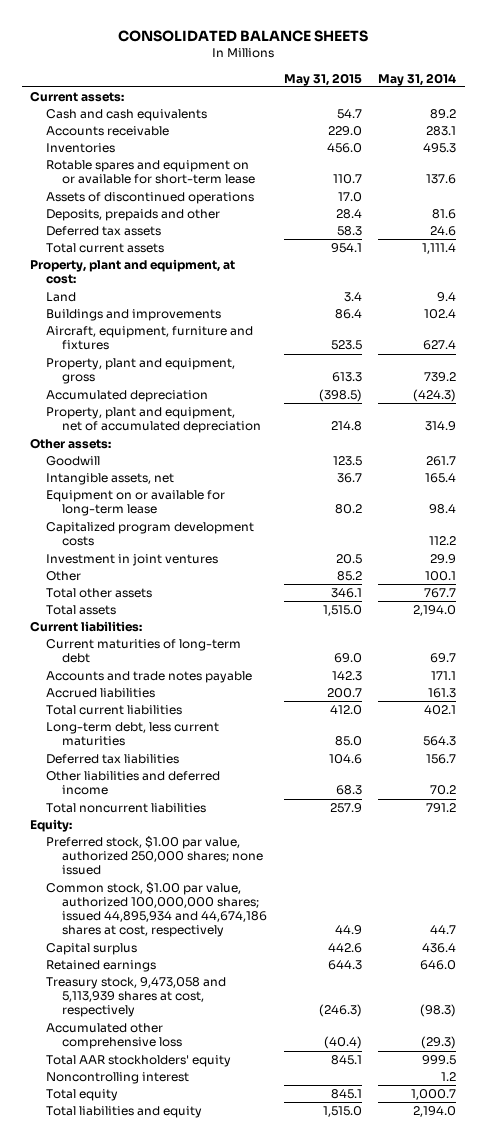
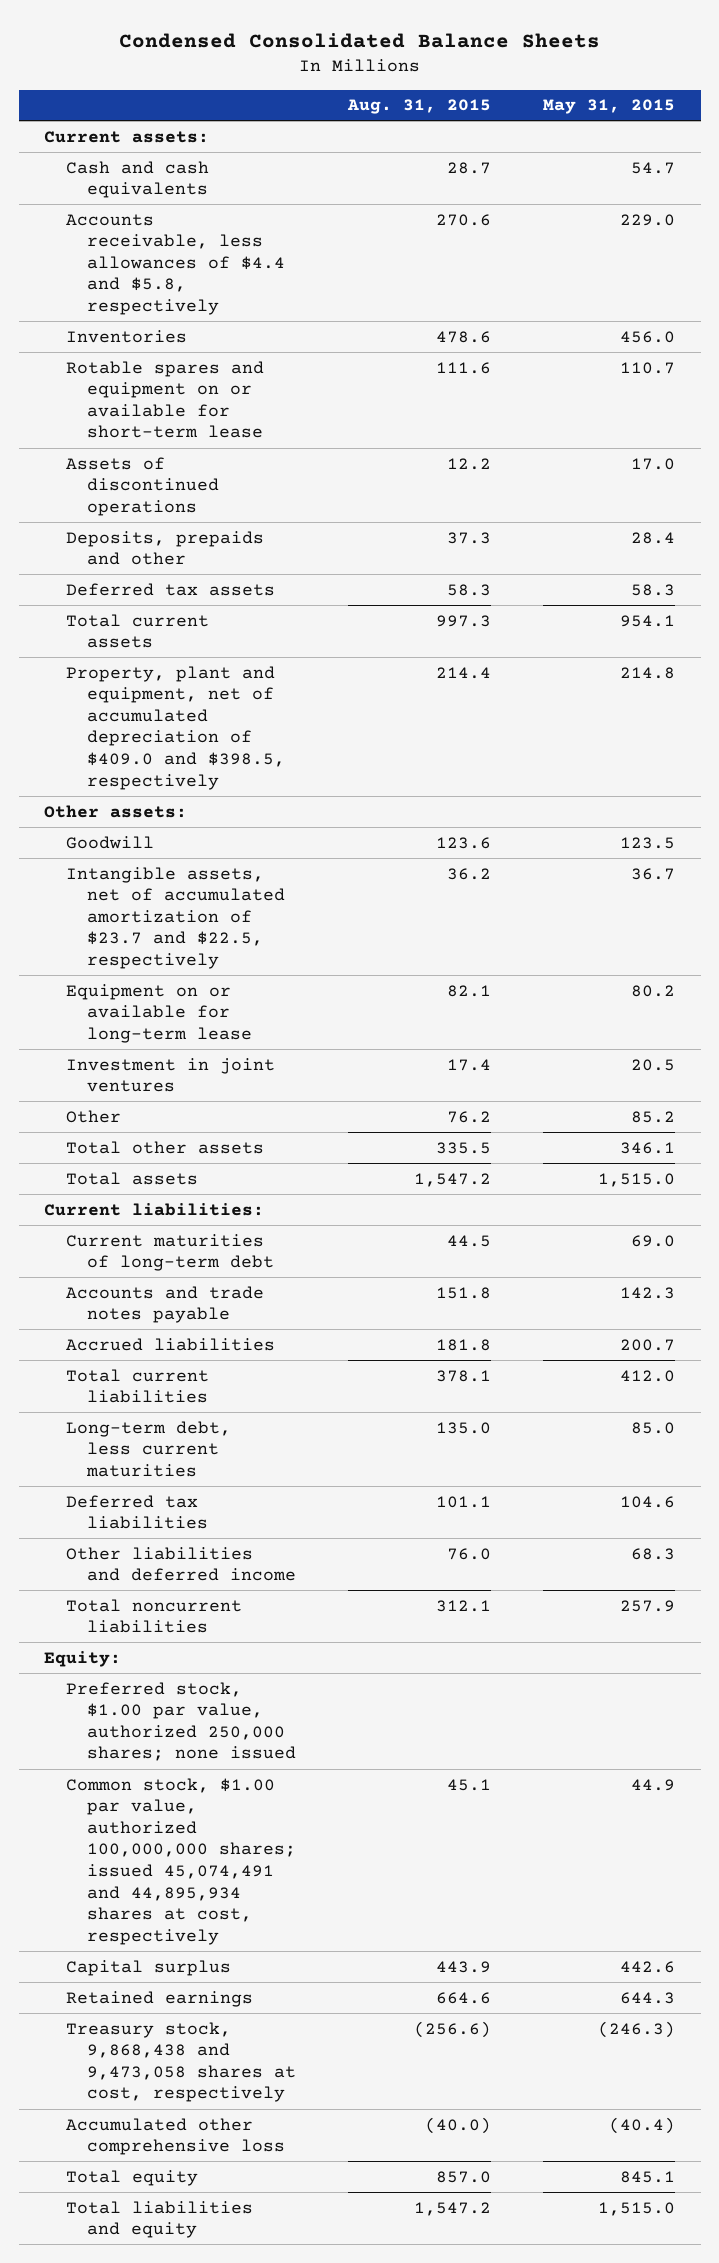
[118,29,369,42] CONSOLIDATED BALANCE SHEETS -> [118,32,600,48] Condensed Consolidated Balance Sheets
[378,72,457,86] May 31, 2014 -> none
none -> [347,99,492,115] Aug. 31, 2015
[46,126,170,137] Accounts receivable -> [65,213,286,316] Accounts receivable, less allowances of $4.4 and $5.8, respectively
[30,259,236,285] Property, plant and equipment, at cost: -> none
[46,292,77,303] Land -> none
[46,309,222,322] Buildings and improvements -> none
[46,326,254,351] Aircraft, equipment, furniture and fixtures -> none
[46,358,236,385] Property, plant and equipment, gross -> none
[46,390,209,403] Accumulated depreciation -> none
[46,407,262,434] Property, plant and equipment, net of accumulated depreciation -> [65,665,286,790] Property, plant and equipment, net of accumulated depreciation of $409.0 and $398.5, respectively
[46,473,175,486] Intangible assets, net -> [65,866,286,970] Intangible assets, net of accumulated amortization of $23.7 and $22.5, respectively
[46,522,255,547] Capitalized program development costs -> none
[46,882,268,938] Common stock, $1.00 par value, authorized 100,000,000 shares; issued 44,895,934 and 44,674,186 shares at cost, respectively -> [65,1777,297,1946] Common stock, $1.00 par value, authorized 100,000,000 shares; issued 45,074,491 and 44,895,934 shares at cost, respectively
[46,977,227,1018] Treasury stock, 9,473,058 and 5,113,939 shares at cost, respectively -> [65,2021,297,2103] Treasury stock, 9,868,438 and 9,473,058 shares at cost, respectively
[46,1055,232,1068] Total AAR stockholders' equity -> none
[46,1072,190,1085] Noncontrolling interest -> none

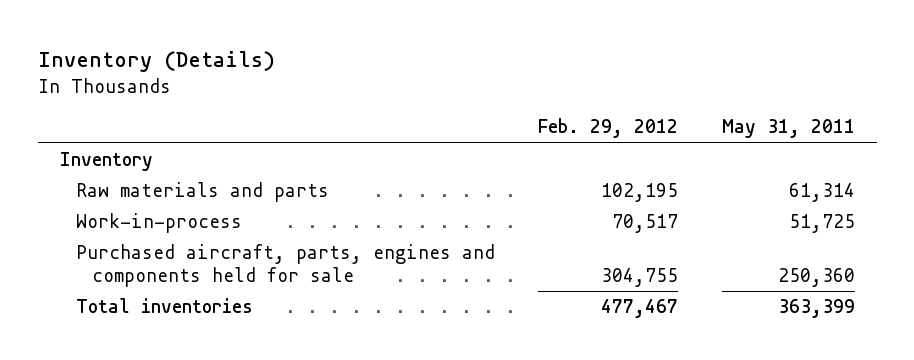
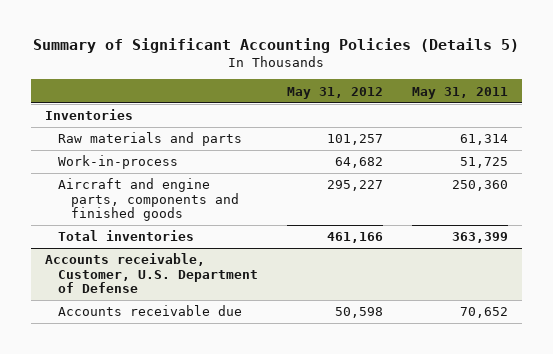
[37,51,275,73] Inventory (Details) -> [33,38,520,54] Summary of Significant Accounting Policies (Details 5)
[538,118,679,139] Feb. 29, 2012 -> none
none -> [286,86,383,99] May 31, 2012
[59,152,153,172] Inventory -> none
none -> [45,109,134,121] Inventories
[75,244,495,287] Purchased aircraft, parts, engines and components held for sale -> [58,178,239,222] Aircraft and engine parts, components and finished goods
none -> [45,253,259,294] Accounts receivable, Customer, U.S. Department of Defense
none -> [58,305,243,317] Accounts receivable due

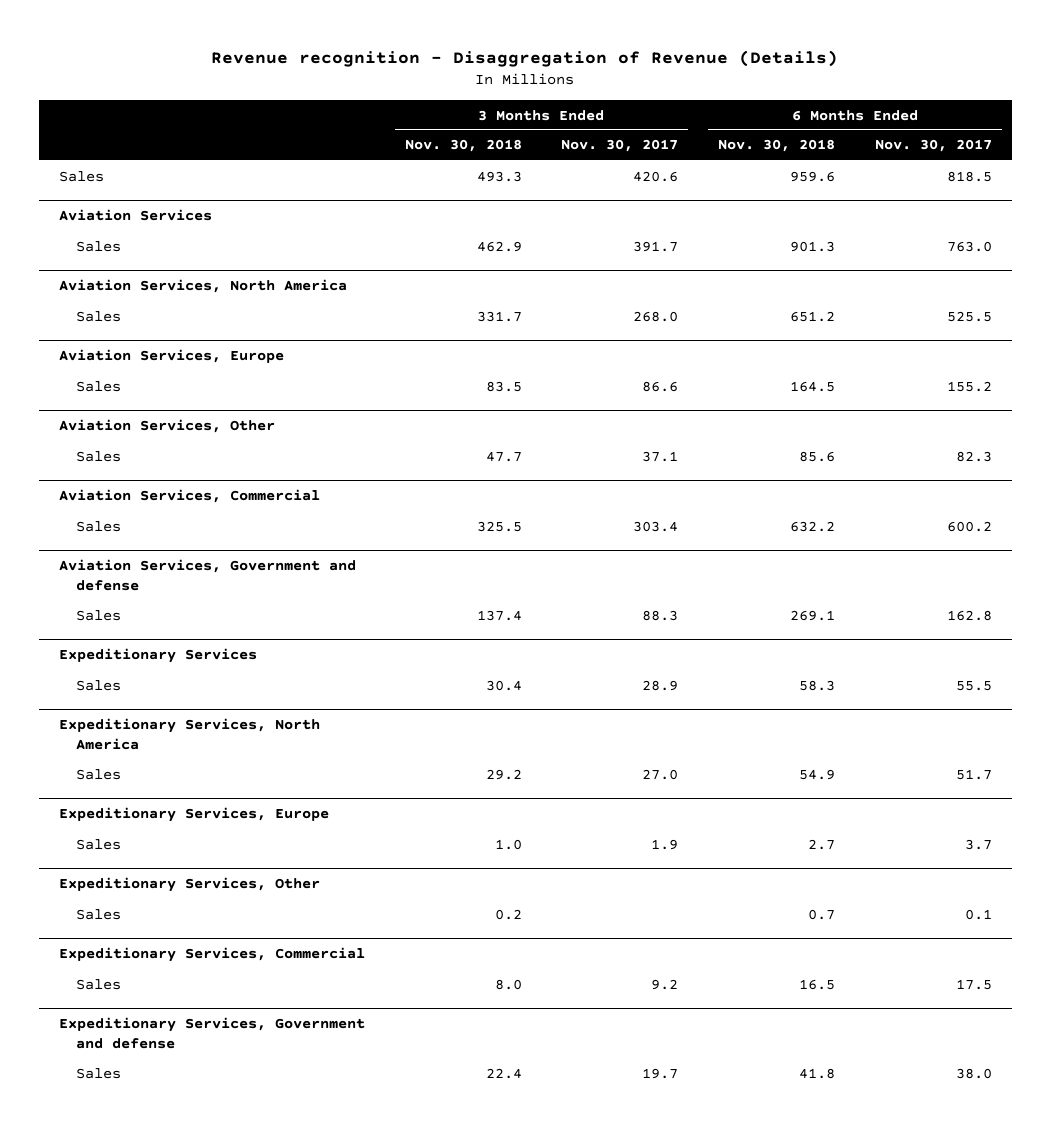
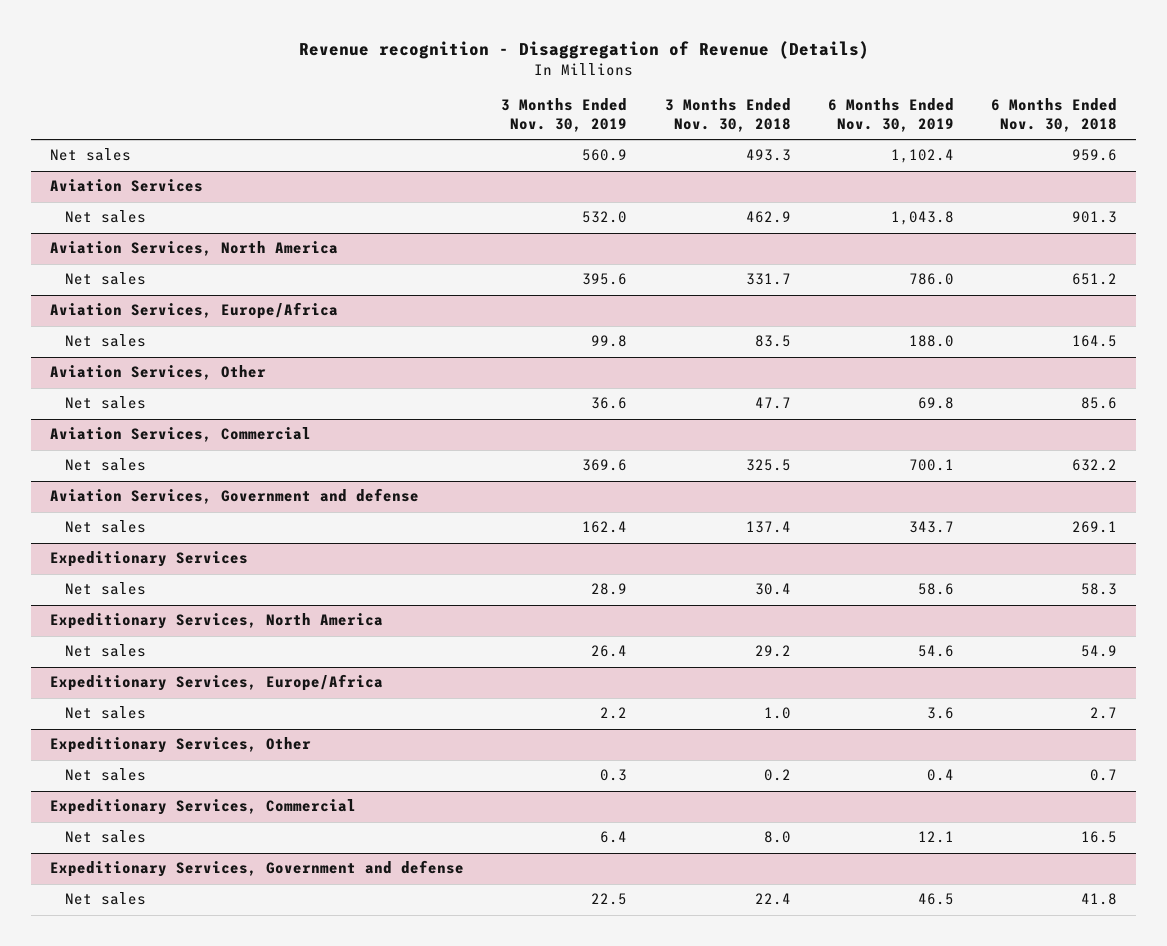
[561,139,679,153] Nov. 30, 2017 -> none
[874,139,992,153] Nov. 30, 2017 -> none
none -> [501,97,628,133] 3 Months Ended Nov. 30, 2019
none -> [827,97,954,133] 6 Months Ended Nov. 30, 2019
[58,170,104,182] Sales -> [50,148,132,162] Net sales
[76,240,122,252] Sales -> [65,210,147,224] Net sales
[76,310,122,322] Sales -> [65,272,147,286] Net sales
[58,349,284,364] Aviation Services, Europe -> [50,302,339,320] Aviation Services, Europe/Africa
[76,380,122,392] Sales -> [65,334,147,348] Net sales
[76,450,122,462] Sales -> [65,396,147,410] Net sales
[76,520,122,532] Sales -> [65,458,147,472] Net sales
[76,609,122,621] Sales -> [65,520,147,534] Net sales
[76,679,122,691] Sales -> [65,582,147,596] Net sales
[76,768,122,780] Sales -> [65,644,147,658] Net sales
[58,807,329,823] Expeditionary Services, Europe -> [50,674,384,692] Expeditionary Services, Europe/Africa
[76,838,122,850] Sales -> [65,706,147,720] Net sales
[76,908,122,920] Sales -> [65,768,147,782] Net sales
[76,978,122,990] Sales -> [65,830,147,844] Net sales
[76,1067,122,1079] Sales -> [65,892,147,906] Net sales

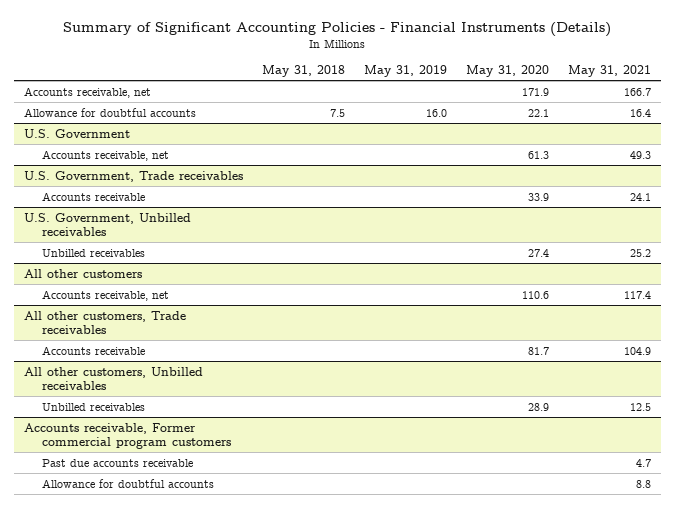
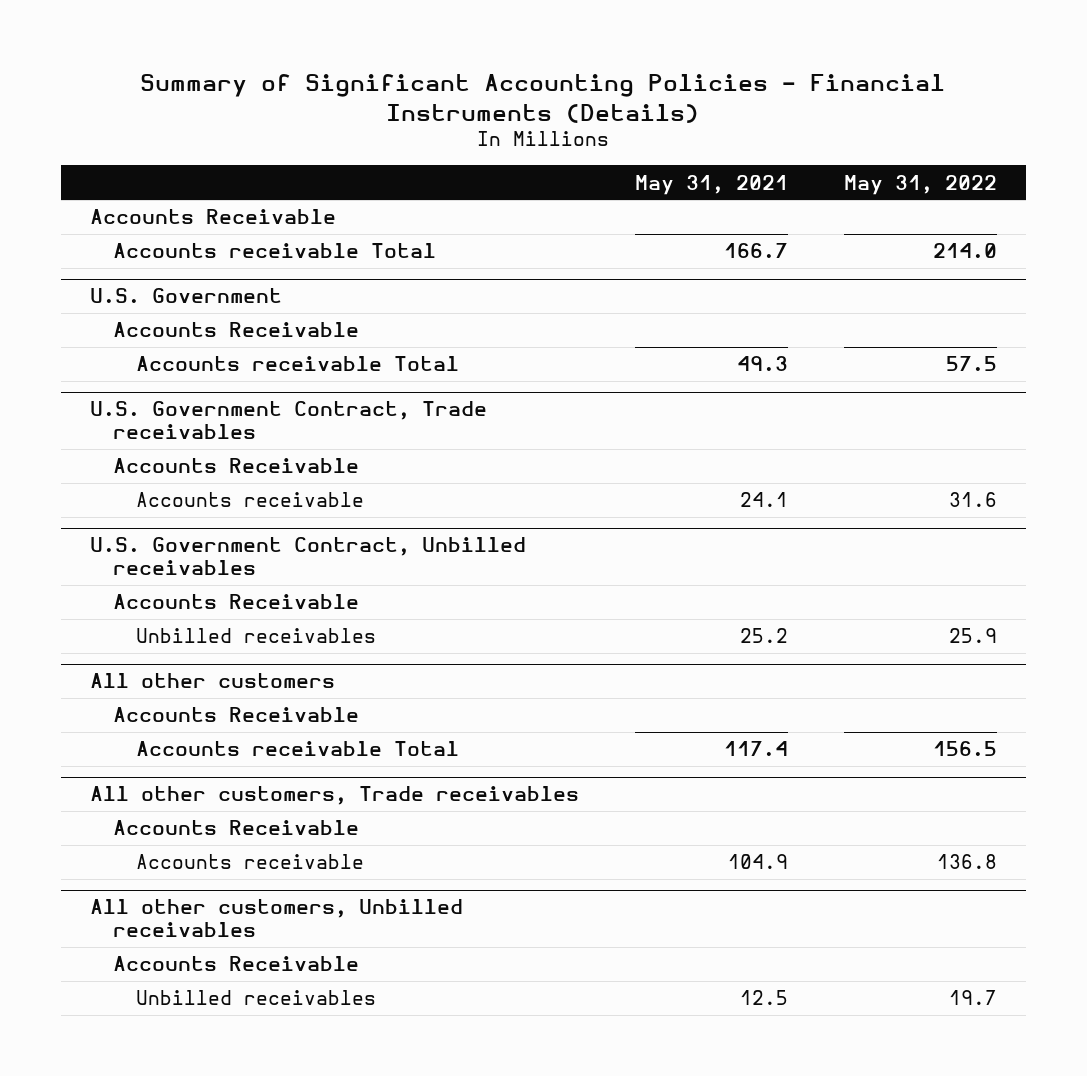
[261,64,345,77] May 31, 2018 -> none
[363,64,447,77] May 31, 2019 -> none
[466,64,550,77] May 31, 2020 -> none
none -> [844,174,998,195] May 31, 2022
[23,107,196,117] Allowance for doubtful accounts -> none
none -> [89,209,336,225] Accounts Receivable
[23,86,151,98] Accounts receivable, net -> [113,243,437,259] Accounts receivable Total
none -> [113,322,360,338] Accounts Receivable
[41,149,169,161] Accounts receivable, net -> [136,356,460,372] Accounts receivable Total
[23,170,243,182] U.S. Government, Trade receivables -> [89,401,487,439] U.S. Government Contract, Trade receivables
none -> [113,458,360,474] Accounts Receivable
[23,212,191,236] U.S. Government, Unbilled receivables -> [89,537,526,575] U.S. Government Contract, Unbilled receivables
none -> [113,594,360,610] Accounts Receivable
none -> [113,707,360,723] Accounts Receivable
[41,289,169,301] Accounts receivable, net -> [136,741,460,757] Accounts receivable Total
none -> [113,820,360,836] Accounts Receivable
none -> [113,956,360,972] Accounts Receivable
[23,422,231,449] Accounts receivable, Former commercial program customers -> none
[41,458,193,467] Past due accounts receivable -> none
[41,478,214,488] Allowance for doubtful accounts -> none

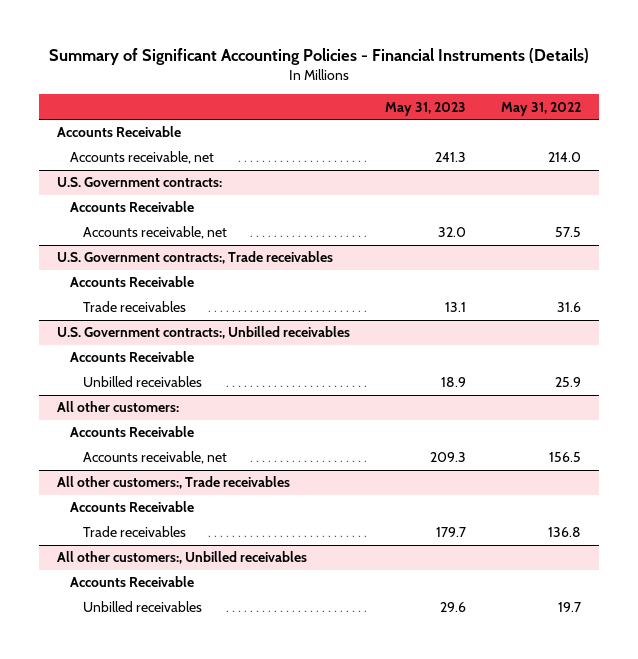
[634,174,788,195] May 31, 2021 -> none
none -> [384,101,466,116] May 31, 2023
[113,243,437,259] Accounts receivable Total -> [69,151,214,165] Accounts receivable, net
[89,288,282,304] U.S. Government -> [56,177,222,188] U.S. Government contracts:
[136,356,460,372] Accounts receivable Total -> [83,226,228,240] Accounts receivable, net
[89,401,487,439] U.S. Government Contract, Trade receivables -> [56,251,333,265] U.S. Government contracts:, Trade receivables
[136,492,365,508] Accounts receivable -> [83,301,187,313] Trade receivables
[89,537,526,575] U.S. Government Contract, Unbilled receivables -> [56,326,350,340] U.S. Government contracts:, Unbilled receivables
[89,673,335,689] All other customers -> [56,401,179,413] All other customers:
[136,741,460,757] Accounts receivable Total -> [83,451,228,465] Accounts receivable, net
[89,786,579,806] All other customers, Trade receivables -> [56,476,290,490] All other customers:, Trade receivables
[136,854,365,870] Accounts receivable -> [83,526,187,538] Trade receivables
[89,899,463,937] All other customers, Unbilled receivables -> [56,551,307,565] All other customers:, Unbilled receivables

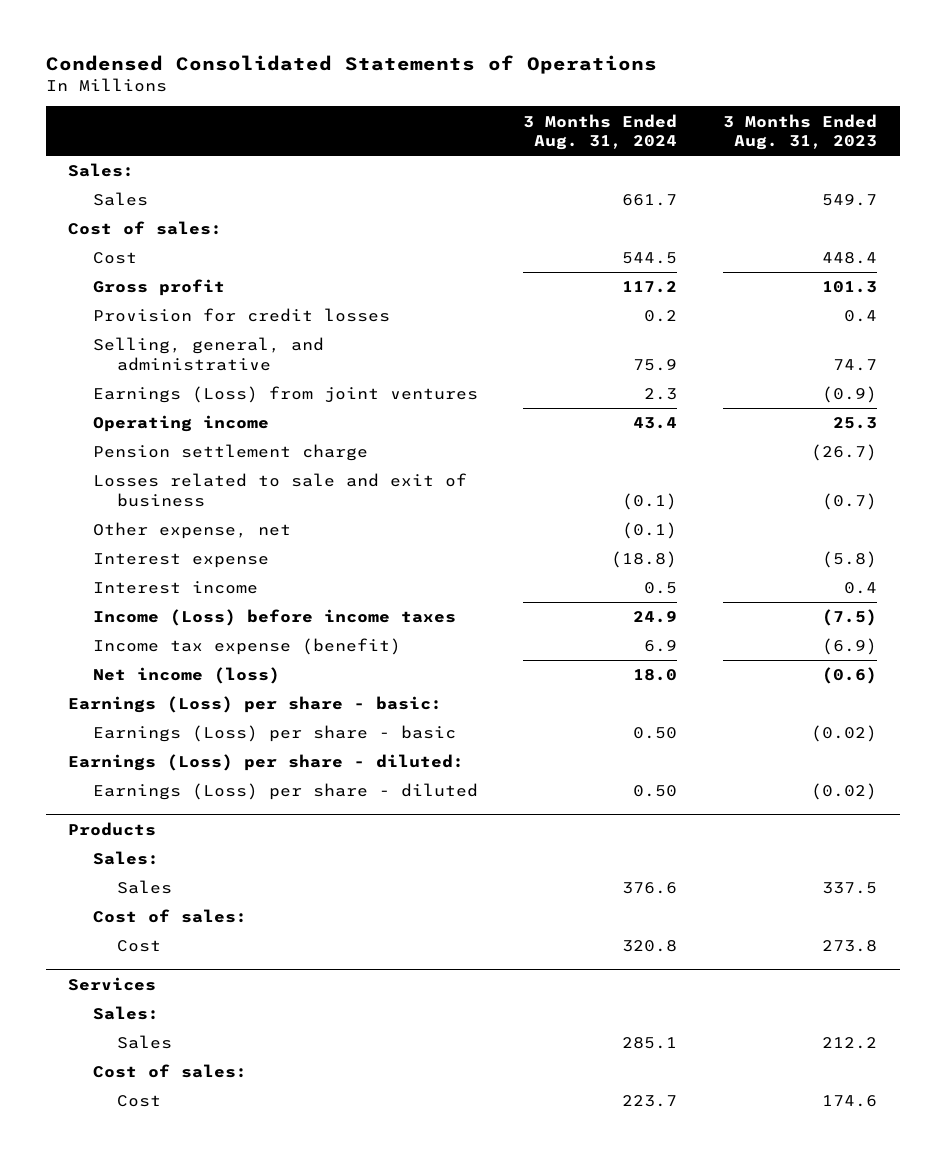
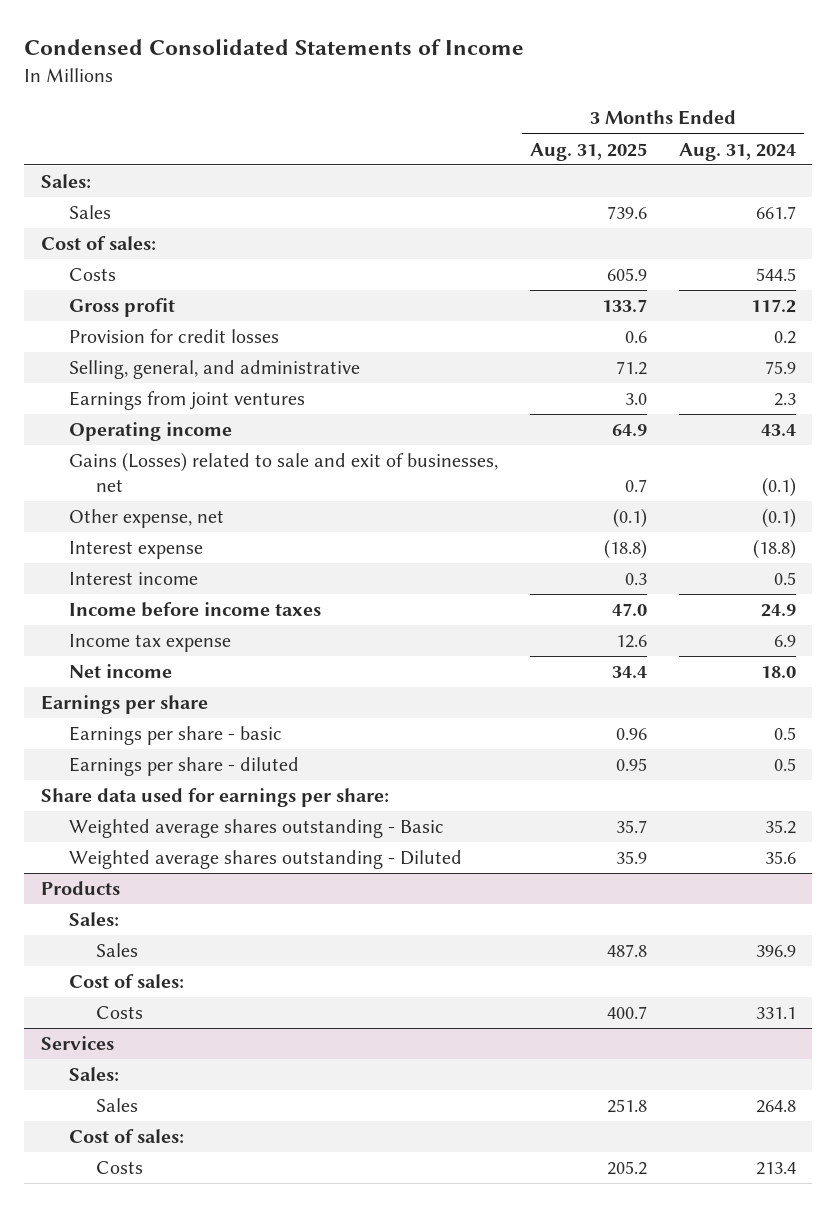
[45,54,657,74] Condensed Consolidated Statements of Operations -> [24,39,525,56] Condensed Consolidated Statements of Income
[722,113,877,151] 3 Months Ended Aug. 31, 2023 -> none
none -> [529,142,647,161] Aug. 31, 2025
[92,252,137,265] Cost -> [68,268,116,282] Costs
[92,386,478,404] Earnings (Loss) from joint ventures -> [68,391,305,411] Earnings from joint ventures
[92,444,368,462] Pension settlement charge -> none
[92,473,467,507] Losses related to sale and exit of business -> [68,452,498,493] Gains (Losses) related to sale and exit of businesses, net
[68,754,465,772] Earnings (Loss) per share - diluted: -> none
[92,609,456,627] Income (Loss) before income taxes -> [68,602,321,618] Income before income taxes
[92,638,401,656] Income tax expense (benefit) -> [68,634,231,653] Income tax expense
[92,667,280,685] Net income (loss) -> [68,664,172,679] Net income
[68,696,443,714] Earnings (Loss) per share - basic: -> [40,695,208,715] Earnings per share
[92,725,456,743] Earnings (Loss) per share - basic -> [68,726,282,746] Earnings per share - basic
[633,727,678,740] 0.50 -> [774,727,797,741] 0.5
[92,783,478,801] Earnings (Loss) per share - diluted -> [68,757,299,777] Earnings per share - diluted
[633,785,678,798] 0.50 -> [774,758,797,772] 0.5
none -> [40,788,389,808] Share data used for earnings per share:
none -> [68,819,444,839] Weighted average shares outstanding - Basic
none -> [68,850,462,870] Weighted average shares outstanding - Diluted
[622,882,678,895] 376.6 -> [756,945,797,958] 396.9
[116,940,161,953] Cost -> [96,1006,144,1020] Costs
[622,940,678,953] 320.8 -> [756,1007,797,1020] 331.1
[622,1037,678,1050] 285.1 -> [756,1100,797,1114] 264.8
[116,1095,161,1108] Cost -> [96,1161,144,1175] Costs
[622,1095,678,1108] 223.7 -> [756,1162,797,1176] 213.4

